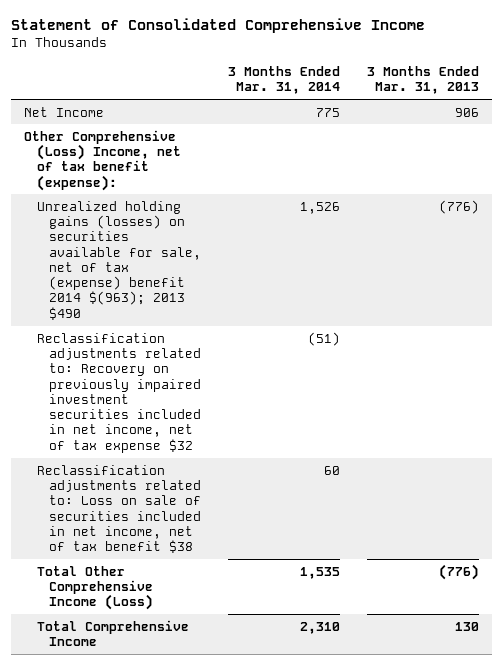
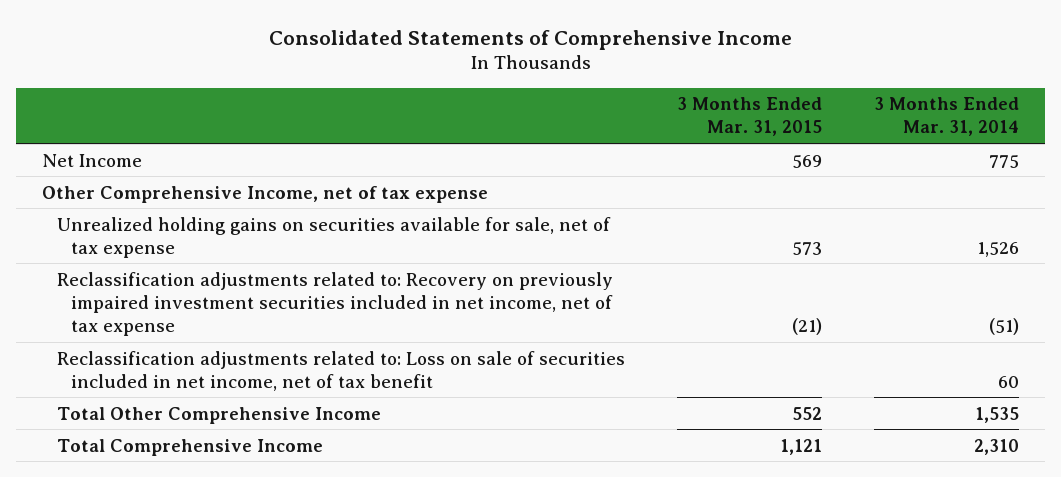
[11,18,426,34] Statement of Consolidated Comprehensive Income -> [268,29,792,50] Consolidated Statements of Comprehensive Income
[366,66,479,95] 3 Months Ended Mar. 31, 2013 -> none
none -> [676,97,822,137] 3 Months Ended Mar. 31, 2015
[24,129,181,191] Other Comprehensive (Loss) Income, net of tax benefit (expense): -> [42,185,489,203] Other Comprehensive Income, net of tax expense
[36,200,202,320] Unrealized holding gains (losses) on securities available for sale, net of tax (expense) benefit 2014 $(963); 2013 $490 -> [56,216,611,258] Unrealized holding gains on securities available for sale, net of tax expense
[36,332,202,453] Reclassification adjustments related to: Recovery on previously impaired investment securities included in net income, net of tax expense $32 -> [56,271,614,336] Reclassification adjustments related to: Recovery on previously impaired investment securities included in net income, net of tax expense
[36,464,202,554] Reclassification adjustments related to: Loss on sale of securities included in net income, net of tax benefit $38 -> [56,350,625,391] Reclassification adjustments related to: Loss on sale of securities included in net income, net of tax benefit
[36,565,154,611] Total Other Comprehensive Income (Loss) -> [56,406,381,424] Total Other Comprehensive Income

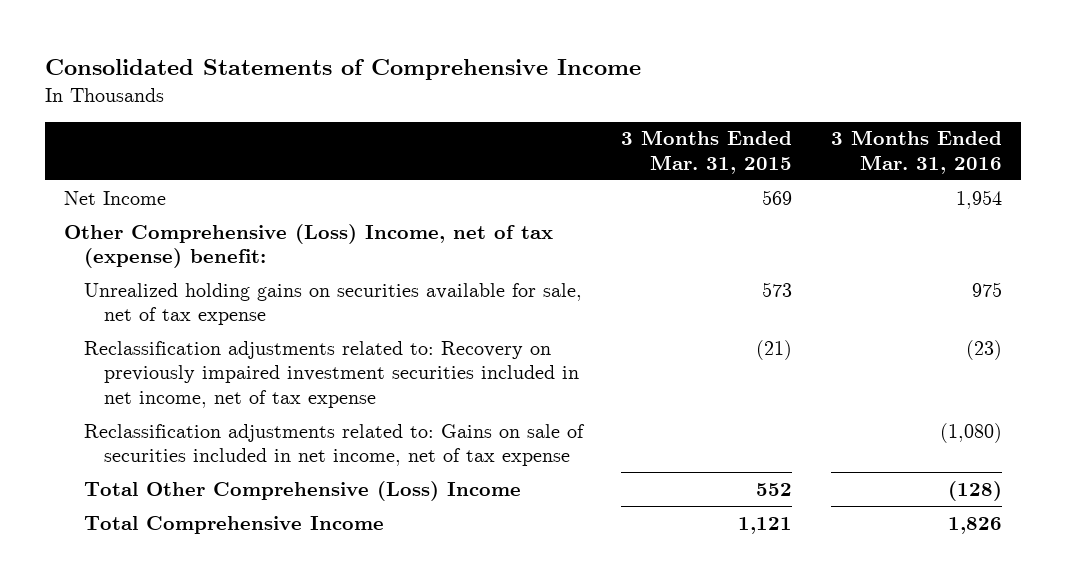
[873,97,1019,137] 3 Months Ended Mar. 31, 2014 -> none
none -> [830,130,1002,174] 3 Months Ended Mar. 31, 2016
[42,185,489,203] Other Comprehensive Income, net of tax expense -> [63,223,553,269] Other Comprehensive (Loss) Income, net of tax (expense) benefit:
[56,350,625,391] Reclassification adjustments related to: Loss on sale of securities included in net income, net of tax benefit -> [83,423,585,467] Reclassification adjustments related to: Gains on sale of securities included in net income, net of tax expense
[56,406,381,424] Total Other Comprehensive Income -> [83,480,521,501] Total Other Comprehensive (Loss) Income

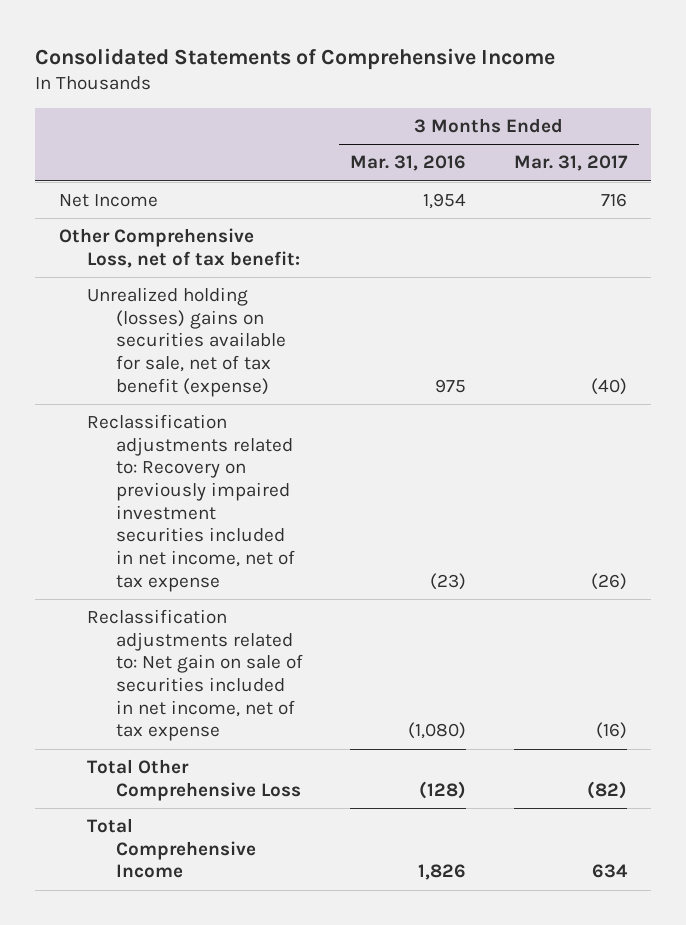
[621,130,793,174] 3 Months Ended Mar. 31, 2015 -> none
none -> [514,155,629,172] Mar. 31, 2017
[63,223,553,269] Other Comprehensive (Loss) Income, net of tax (expense) benefit: -> [58,228,301,268] Other Comprehensive Loss, net of tax benefit:
[83,282,582,326] Unrealized holding gains on securities available for sale, net of tax expense -> [87,287,286,397] Unrealized holding (losses) gains on securities available for sale, net of tax benefit (expense)
[83,423,585,467] Reclassification adjustments related to: Gains on sale of securities included in net income, net of tax expense -> [87,609,303,742] Reclassification adjustments related to: Net gain on sale of securities included in net income, net of tax expense
[83,480,521,501] Total Other Comprehensive (Loss) Income -> [87,759,301,801] Total Other Comprehensive Loss

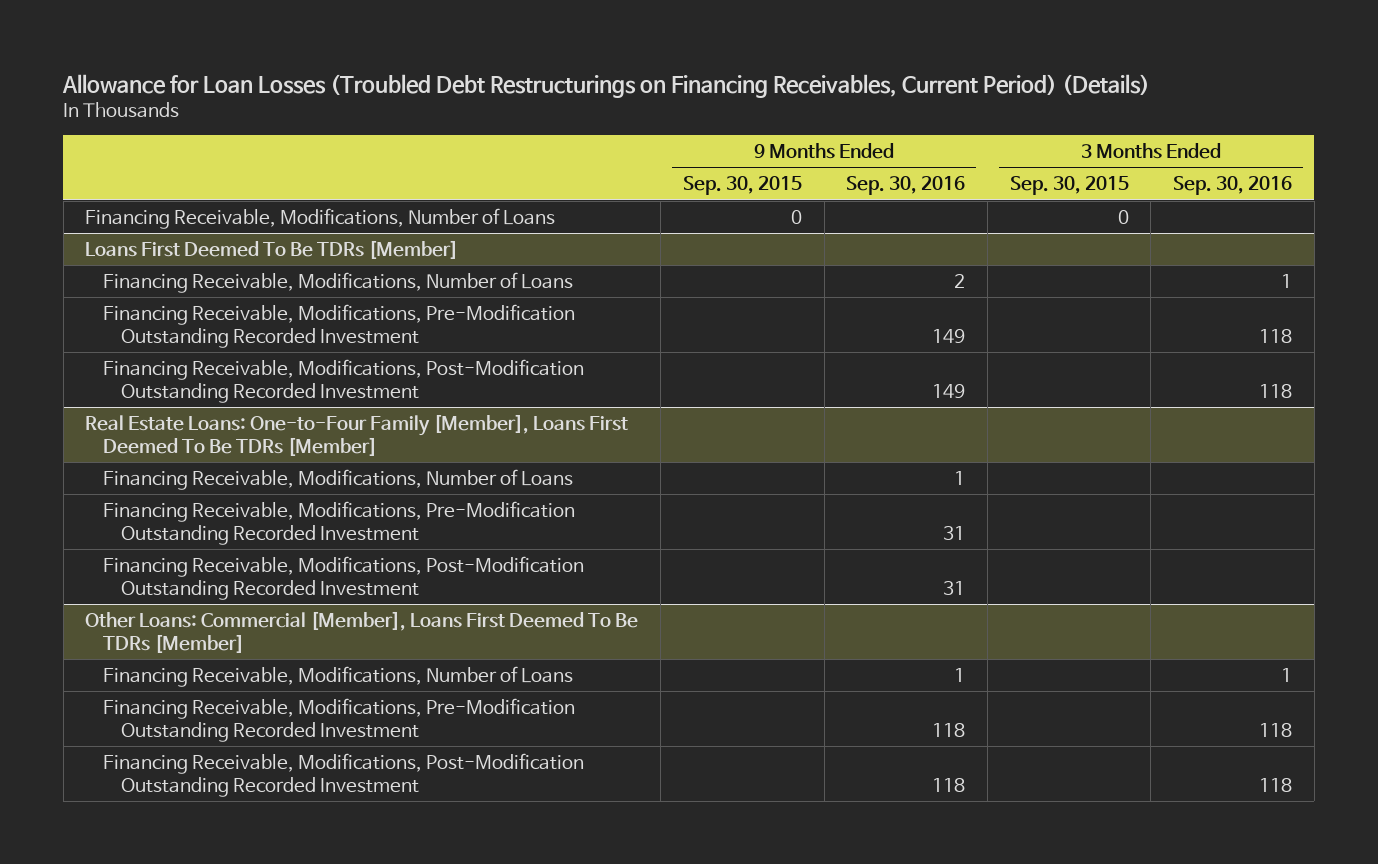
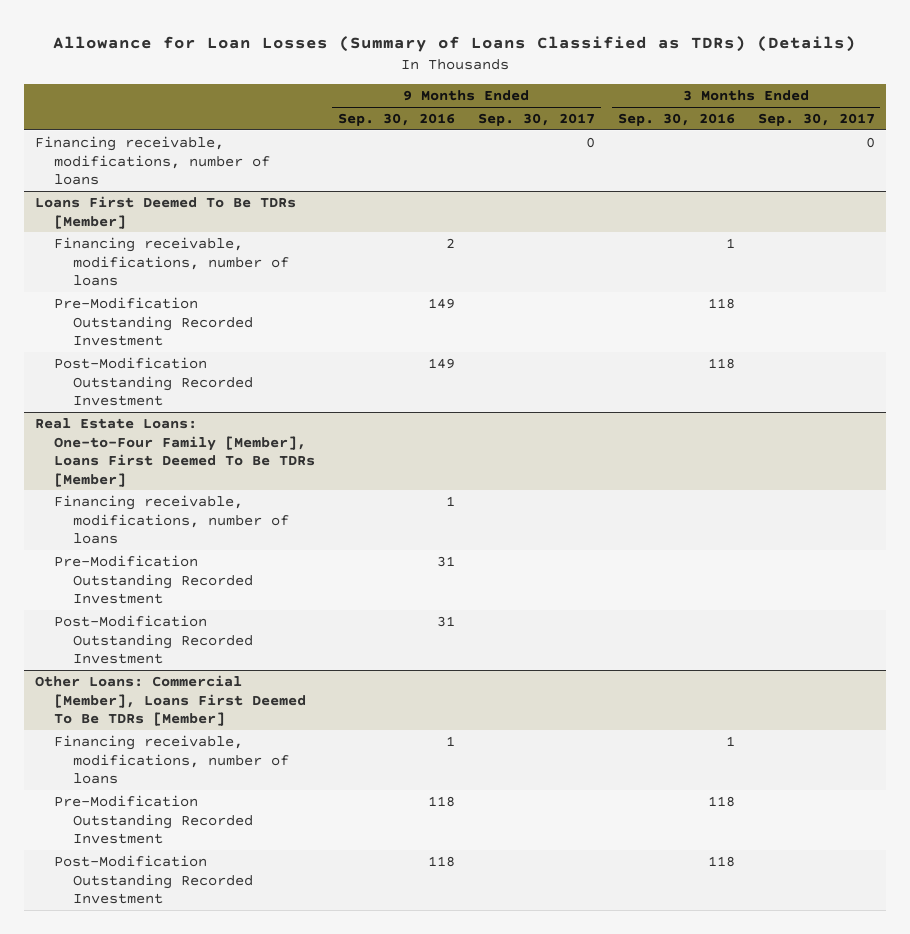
[62,73,1151,98] Allowance for Loan Losses (Troubled Debt Restructurings on Financing Receivables, Current Period) (Details) -> [53,35,857,52] Allowance for Loan Losses (Summary of Loans Classified as TDRs) (Details)
[682,176,802,196] Sep. 30, 2015 -> none
[1009,176,1129,196] Sep. 30, 2015 -> none
none -> [477,113,595,127] Sep. 30, 2017
none -> [757,113,875,127] Sep. 30, 2017
[85,207,556,229] Financing Receivable, Modifications, Number of Loans -> [35,136,271,186] Financing receivable, modifications, number of loans
[103,271,574,293] Financing Receivable, Modifications, Number of Loans -> [54,237,290,287] Financing receivable, modifications, number of loans
[103,303,576,349] Financing Receivable, Modifications, Pre-Modification Outstanding Recorded Investment -> [54,297,254,347] Pre-Modification Outstanding Recorded Investment
[103,358,585,404] Financing Receivable, Modifications, Post-Modification Outstanding Recorded Investment -> [54,357,254,407] Post-Modification Outstanding Recorded Investment
[103,468,574,490] Financing Receivable, Modifications, Number of Loans -> [54,495,290,545] Financing receivable, modifications, number of loans
[103,500,576,546] Financing Receivable, Modifications, Pre-Modification Outstanding Recorded Investment -> [54,555,254,605] Pre-Modification Outstanding Recorded Investment
[103,555,585,601] Financing Receivable, Modifications, Post-Modification Outstanding Recorded Investment -> [54,615,254,665] Post-Modification Outstanding Recorded Investment
[103,665,574,687] Financing Receivable, Modifications, Number of Loans -> [54,735,290,785] Financing receivable, modifications, number of loans
[103,697,576,743] Financing Receivable, Modifications, Pre-Modification Outstanding Recorded Investment -> [54,795,254,845] Pre-Modification Outstanding Recorded Investment
[103,752,585,798] Financing Receivable, Modifications, Post-Modification Outstanding Recorded Investment -> [54,855,254,905] Post-Modification Outstanding Recorded Investment

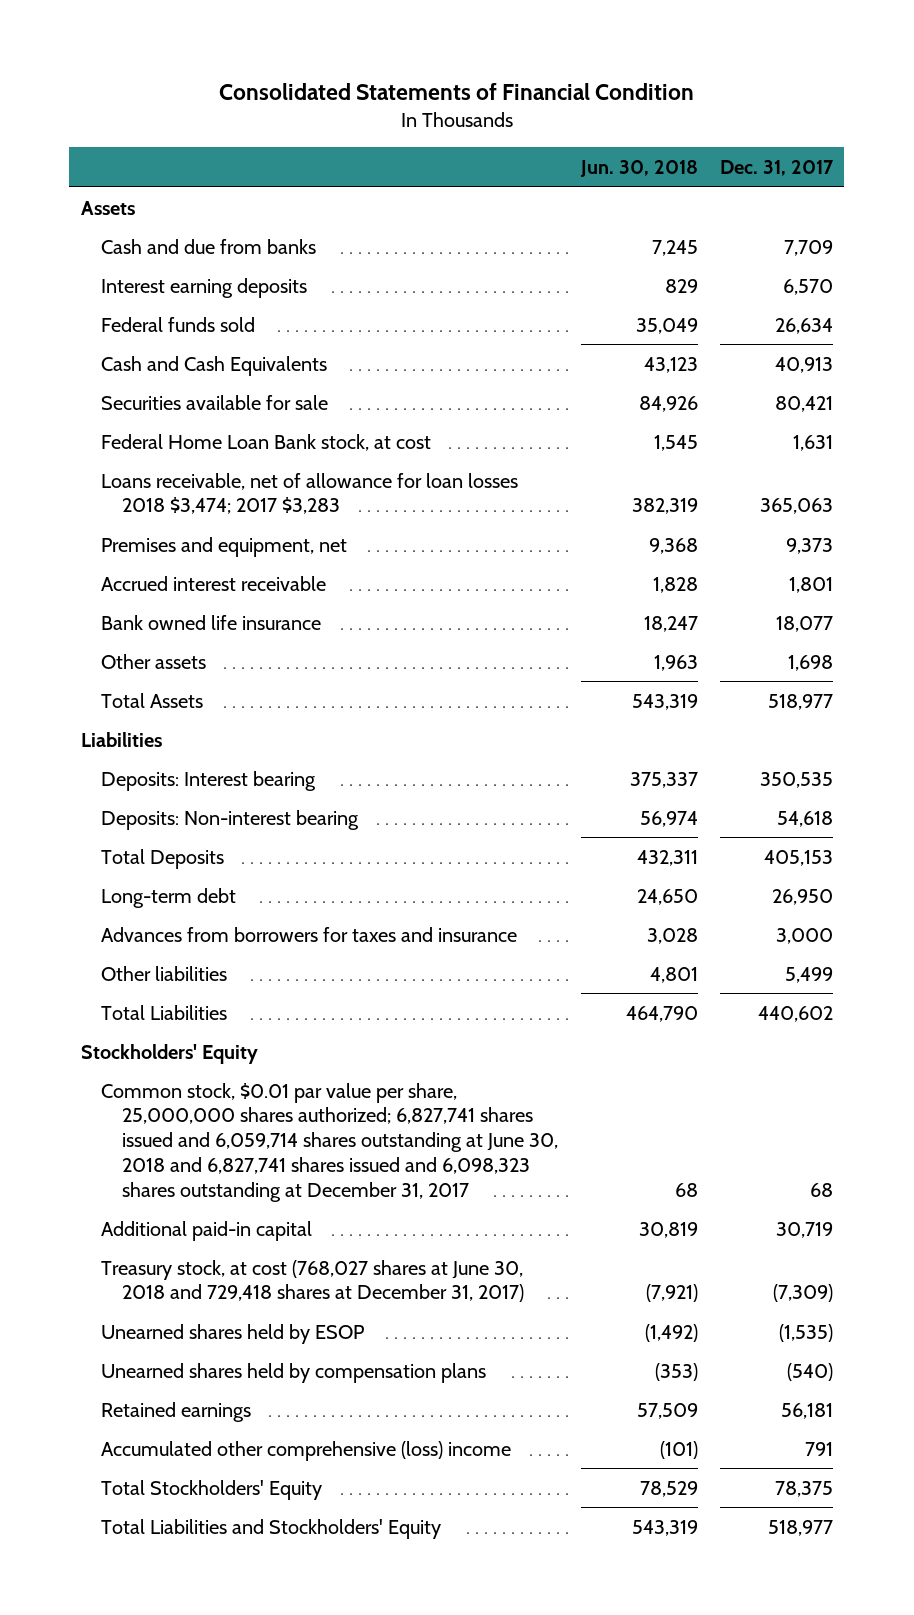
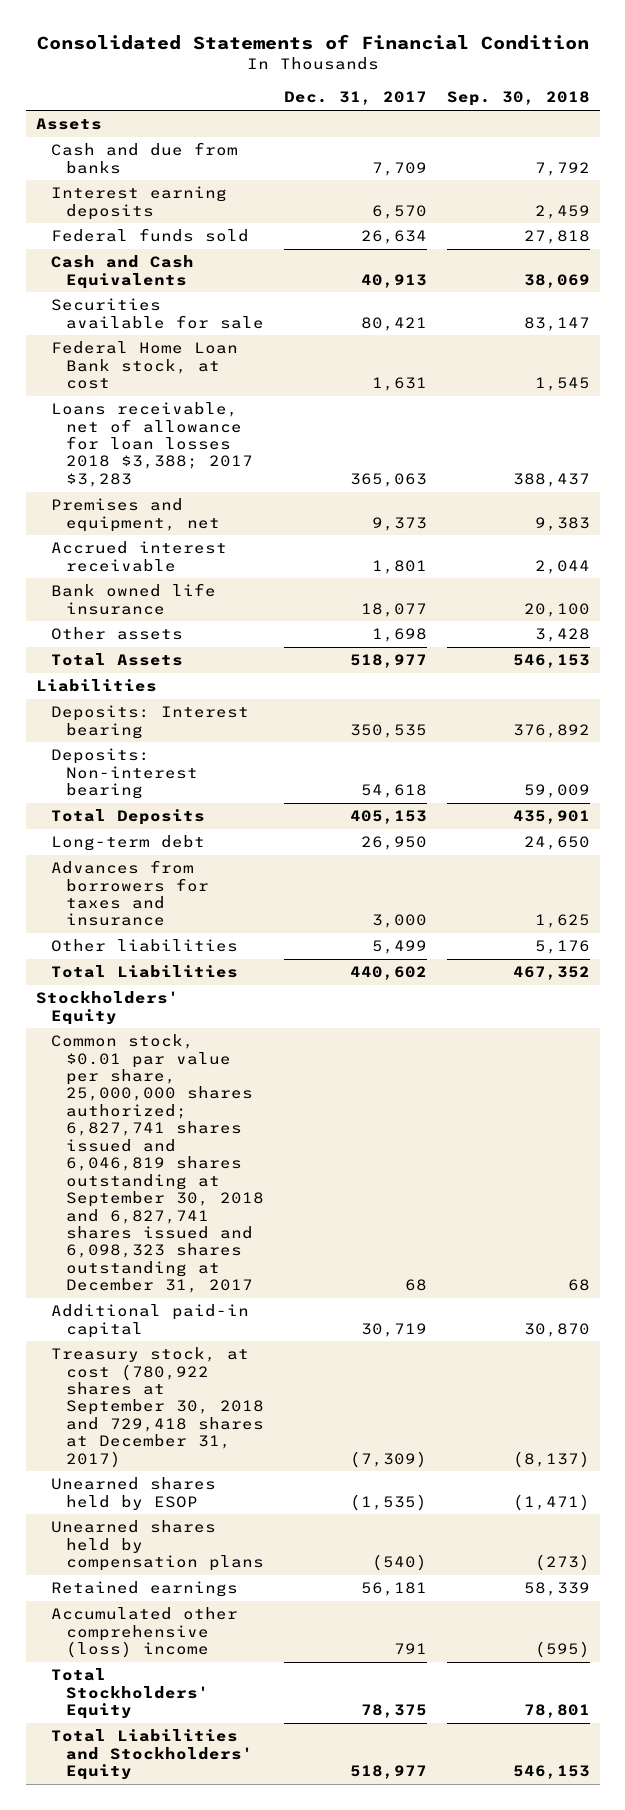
[579,160,698,178] Jun. 30, 2018 -> none
none -> [446,91,590,107] Sep. 30, 2018
[101,472,519,515] Loans receivable, net of allowance for loan losses 2018 $3,474; 2017 $3,283 -> [50,402,253,487] Loans receivable, net of allowance for loan losses 2018 $3,388; 2017 $3,283
[101,1082,558,1202] Common stock, $0.01 par value per share, 25,000,000 shares authorized; 6,827,741 shares issued and 6,059,714 shares outstanding at June 30, 2018 and 6,827,741 shares issued and 6,098,323 shares outstanding at December 31, 2017 -> [50,1034,264,1294] Common stock, $0.01 par value per share, 25,000,000 shares authorized; 6,827,741 shares issued and 6,046,819 shares outstanding at September 30, 2018 and 6,827,741 shares issued and 6,098,323 shares outstanding at December 31, 2017
[101,1259,524,1303] Treasury stock, at cost (768,027 shares at June 30, 2018 and 729,418 shares at December 31, 2017) -> [50,1347,264,1468] Treasury stock, at cost (780,922 shares at September 30, 2018 and 729,418 shares at December 31, 2017)

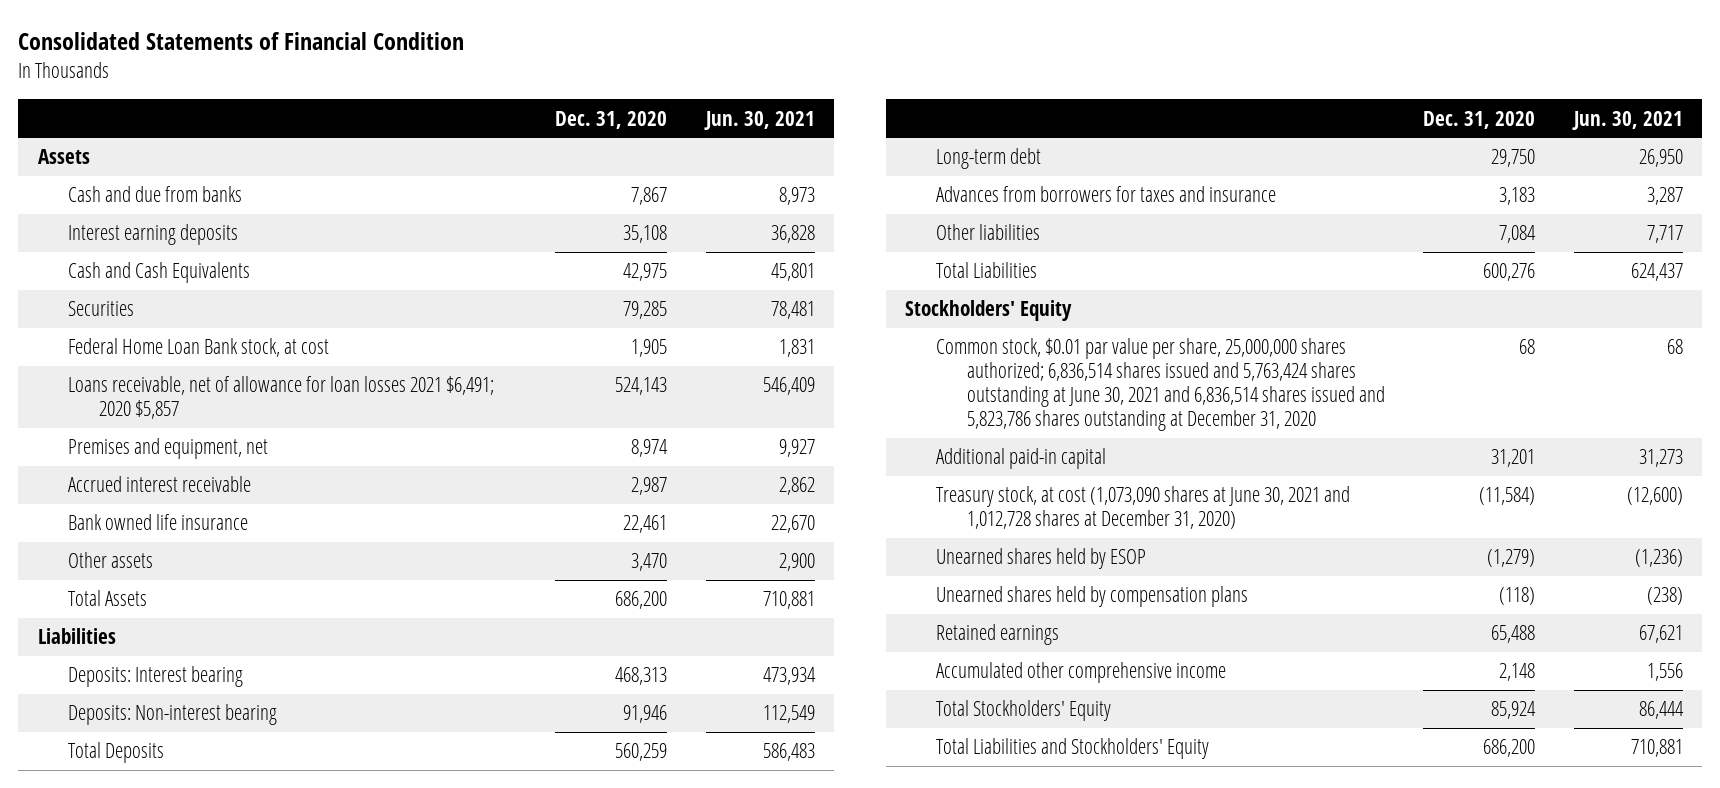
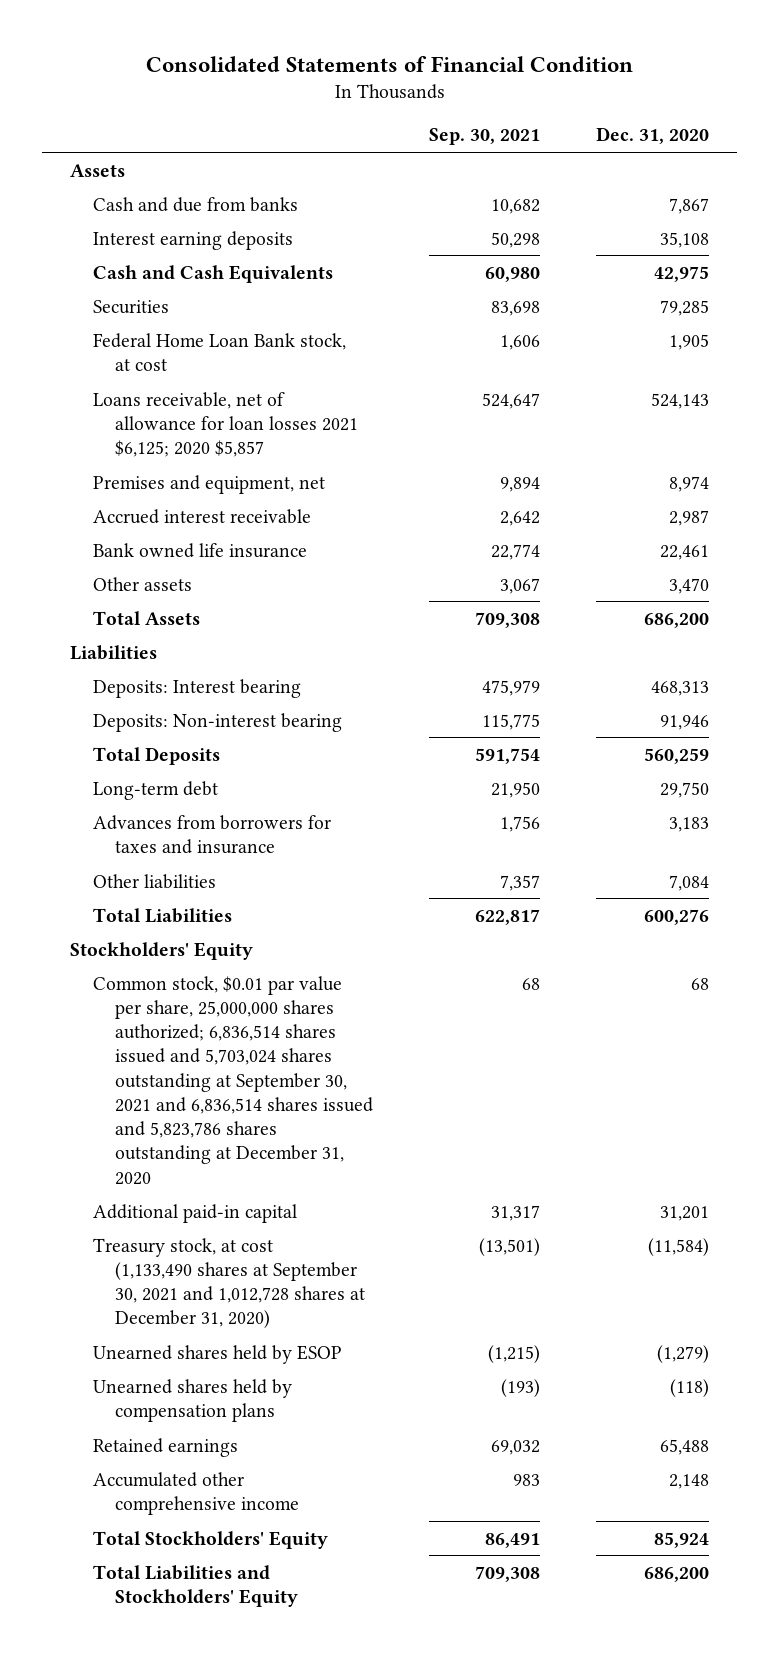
[703,110,815,130] Jun. 30, 2021 -> none
none -> [429,128,541,146] Sep. 30, 2021
[68,376,495,420] Loans receivable, net of allowance for loan losses 2021 $6,491; 2020 $5,857 -> [92,391,359,458] Loans receivable, net of allowance for loan losses 2021 $6,125; 2020 $5,857
[935,338,1385,432] Common stock, $0.01 par value per share, 25,000,000 shares authorized; 6,836,514 shares issued and 5,763,424 shares outstanding at June 30, 2021 and 6,836,514 shares issued and 5,823,786 shares outstanding at December 31, 2020 -> [92,975,374,1185] Common stock, $0.01 par value per share, 25,000,000 shares authorized; 6,836,514 shares issued and 5,703,024 shares outstanding at September 30, 2021 and 6,836,514 shares issued and 5,823,786 shares outstanding at December 31, 2020
[935,486,1350,530] Treasury stock, at cost (1,073,090 shares at June 30, 2021 and 1,012,728 shares at December 31, 2020) -> [92,1237,366,1329] Treasury stock, at cost (1,133,490 shares at September 30, 2021 and 1,012,728 shares at December 31, 2020)

